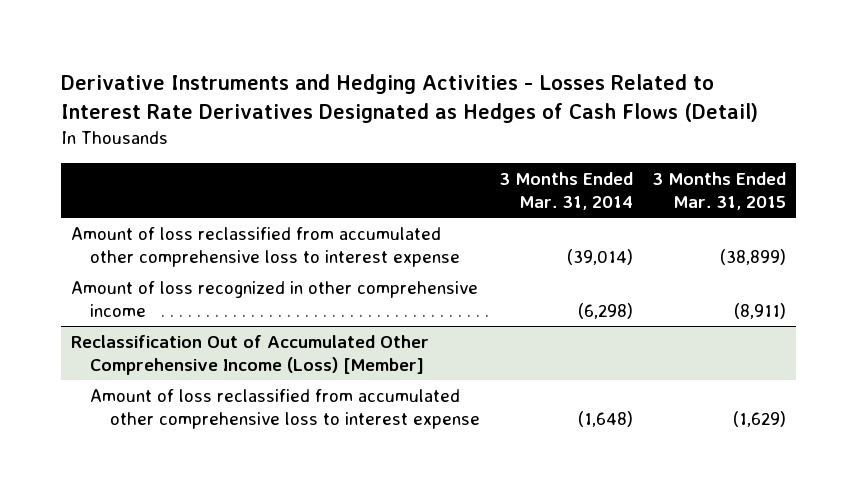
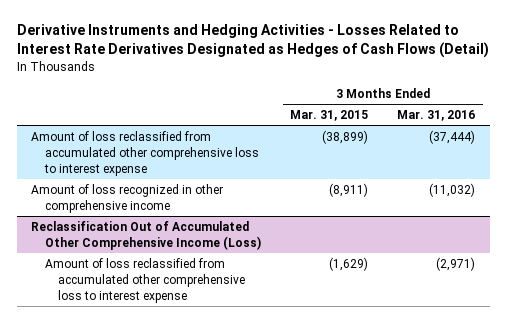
[499,171,634,210] 3 Months Ended Mar. 31, 2014 -> none
none -> [397,109,476,121] Mar. 31, 2016
[70,335,429,375] Reclassification Out of Accumulated Other Comprehensive Income (Loss) [Member] -> [31,220,261,250] Reclassification Out of Accumulated Other Comprehensive Income (Loss)

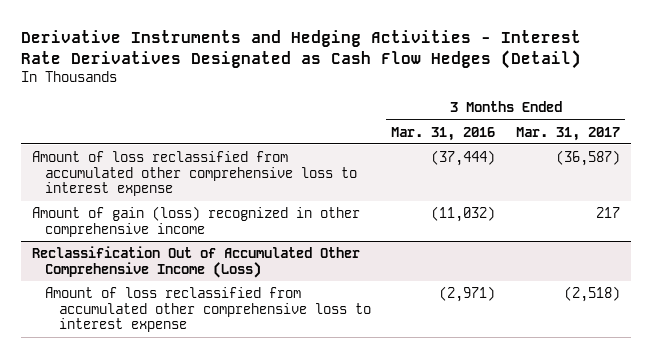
[16,24,489,59] Derivative Instruments and Hedging Activities - Losses Related to Interest Rate Derivatives Designated as Hedges of Cash Flows (Detail) -> [21,29,582,69] Derivative Instruments and Hedging Activities - Interest Rate Derivatives Designated as Cash Flow Hedges (Detail)
[290,109,369,121] Mar. 31, 2015 -> none
none -> [516,126,621,141] Mar. 31, 2017
[31,183,224,213] Amount of loss recognized in other comprehensive income -> [31,205,360,237] Amount of gain (loss) recognized in other comprehensive income

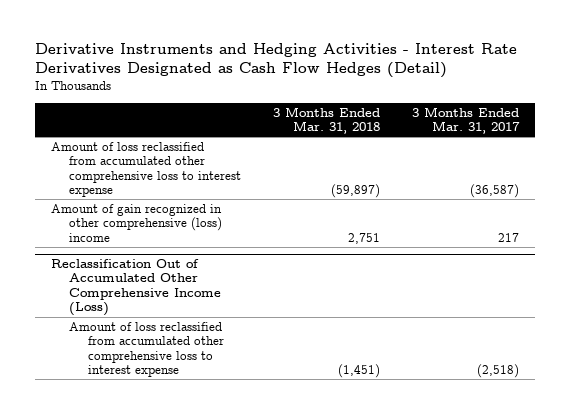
[391,126,496,141] Mar. 31, 2016 -> none
none -> [273,106,381,134] 3 Months Ended Mar. 31, 2018
[31,205,360,237] Amount of gain (loss) recognized in other comprehensive income -> [50,203,223,242] Amount of gain recognized in other comprehensive (loss) income

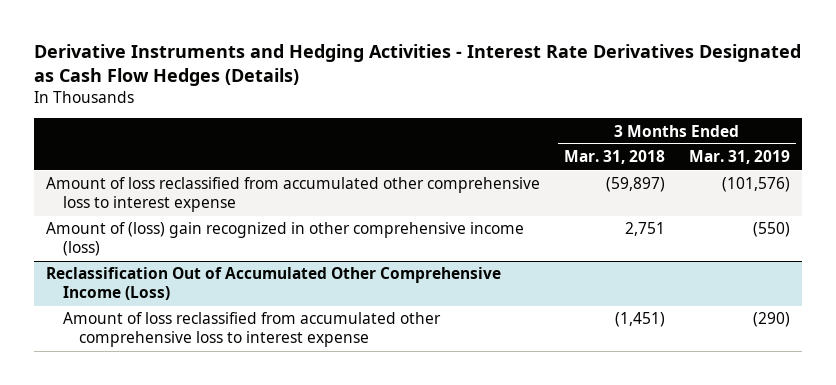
[34,43,517,79] Derivative Instruments and Hedging Activities - Interest Rate Derivatives Designated as Cash Flow Hedges (Detail) -> [33,43,801,86] Derivative Instruments and Hedging Activities - Interest Rate Derivatives Designated as Cash Flow Hedges (Details)
[412,106,521,134] 3 Months Ended Mar. 31, 2017 -> none
none -> [689,150,791,165] Mar. 31, 2019
[50,203,223,242] Amount of gain recognized in other comprehensive (loss) income -> [45,222,524,257] Amount of (loss) gain recognized in other comprehensive income (loss)

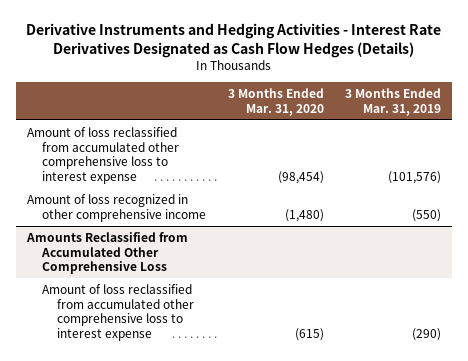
[563,150,665,165] Mar. 31, 2018 -> none
none -> [227,88,324,116] 3 Months Ended Mar. 31, 2020
[45,222,524,257] Amount of (loss) gain recognized in other comprehensive income (loss) -> [27,193,207,222] Amount of loss recognized in other comprehensive income
[45,267,501,301] Reclassification Out of Accumulated Other Comprehensive Income (Loss) -> [26,231,189,275] Amounts Reclassified from Accumulated Other Comprehensive Loss

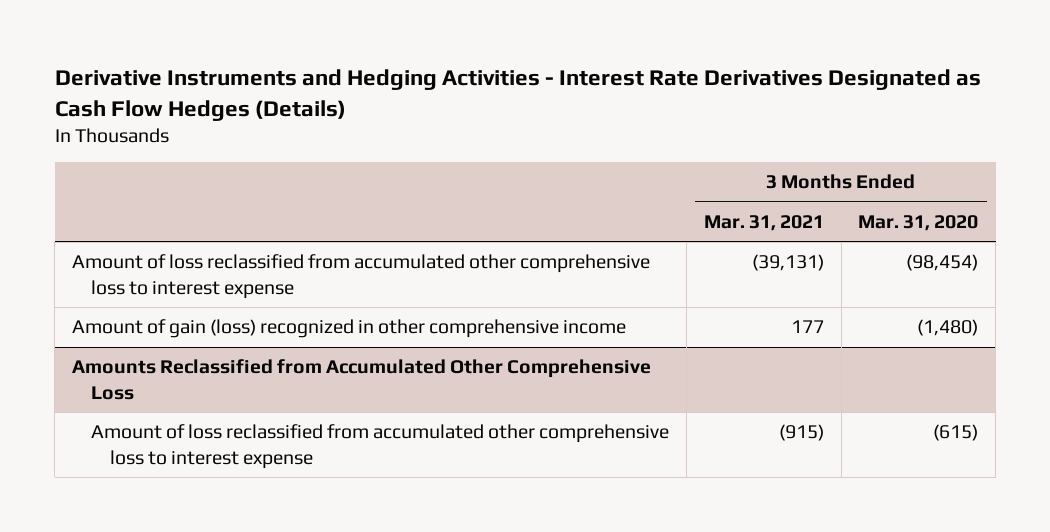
[345,88,442,116] 3 Months Ended Mar. 31, 2019 -> none
none -> [703,214,824,231] Mar. 31, 2021
[27,193,207,222] Amount of loss recognized in other comprehensive income -> [72,319,627,339] Amount of gain (loss) recognized in other comprehensive income

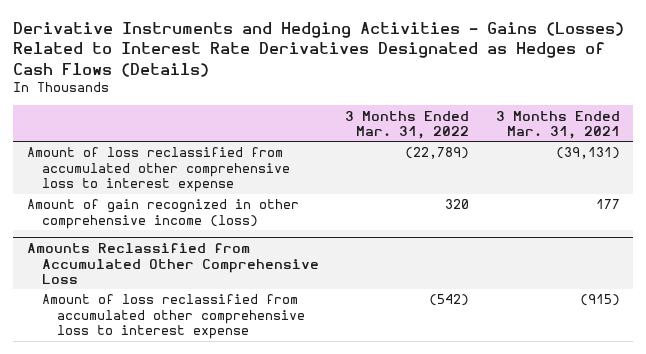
[54,69,981,121] Derivative Instruments and Hedging Activities - Interest Rate Derivatives Designated as Cash Flow Hedges (Details) -> [13,21,625,77] Derivative Instruments and Hedging Activities - Gains (Losses) Related to Interest Rate Derivatives Designated as Hedges of Cash Flows (Details)
[858,214,979,231] Mar. 31, 2020 -> none
none -> [345,110,470,140] 3 Months Ended Mar. 31, 2022
[72,319,627,339] Amount of gain (loss) recognized in other comprehensive income -> [26,199,299,229] Amount of gain recognized in other comprehensive income (loss)

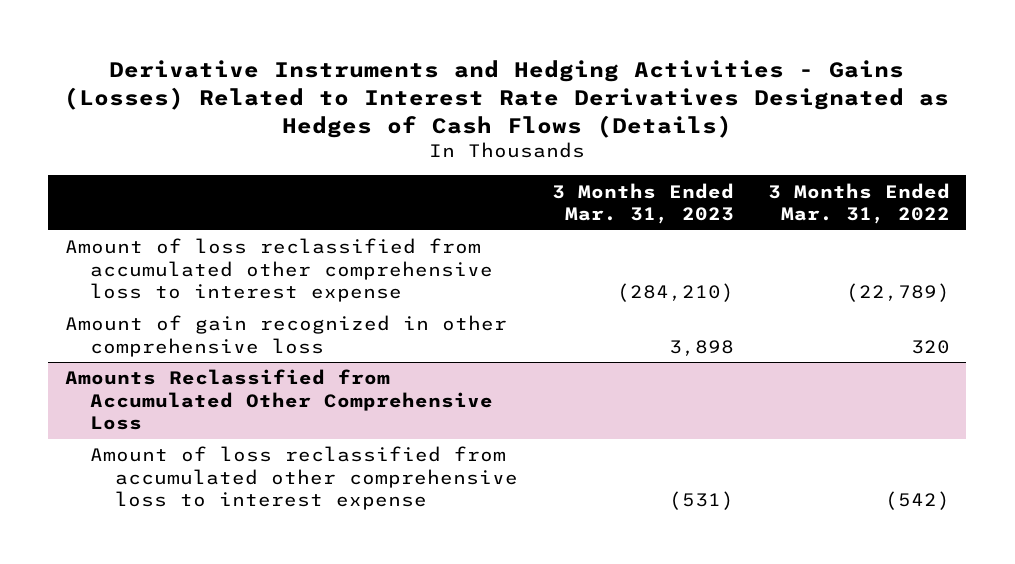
[495,110,620,140] 3 Months Ended Mar. 31, 2021 -> none
none -> [551,182,734,224] 3 Months Ended Mar. 31, 2023
[26,199,299,229] Amount of gain recognized in other comprehensive income (loss) -> [65,315,508,357] Amount of gain recognized in other comprehensive loss

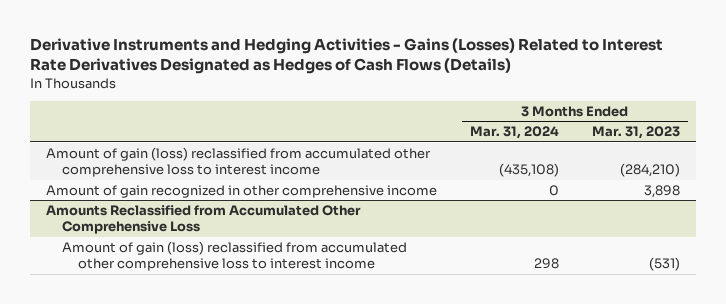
[767,182,950,224] 3 Months Ended Mar. 31, 2022 -> none
none -> [469,126,559,140] Mar. 31, 2024
[65,238,494,302] Amount of loss reclassified from accumulated other comprehensive loss to interest expense -> [46,146,432,178] Amount of gain (loss) reclassified from accumulated other comprehensive loss to interest income
[65,315,508,357] Amount of gain recognized in other comprehensive loss -> [46,184,438,198] Amount of gain recognized in other comprehensive income
[90,446,519,510] Amount of loss reclassified from accumulated other comprehensive loss to interest expense -> [61,240,407,272] Amount of gain (loss) reclassified from accumulated other comprehensive loss to interest income

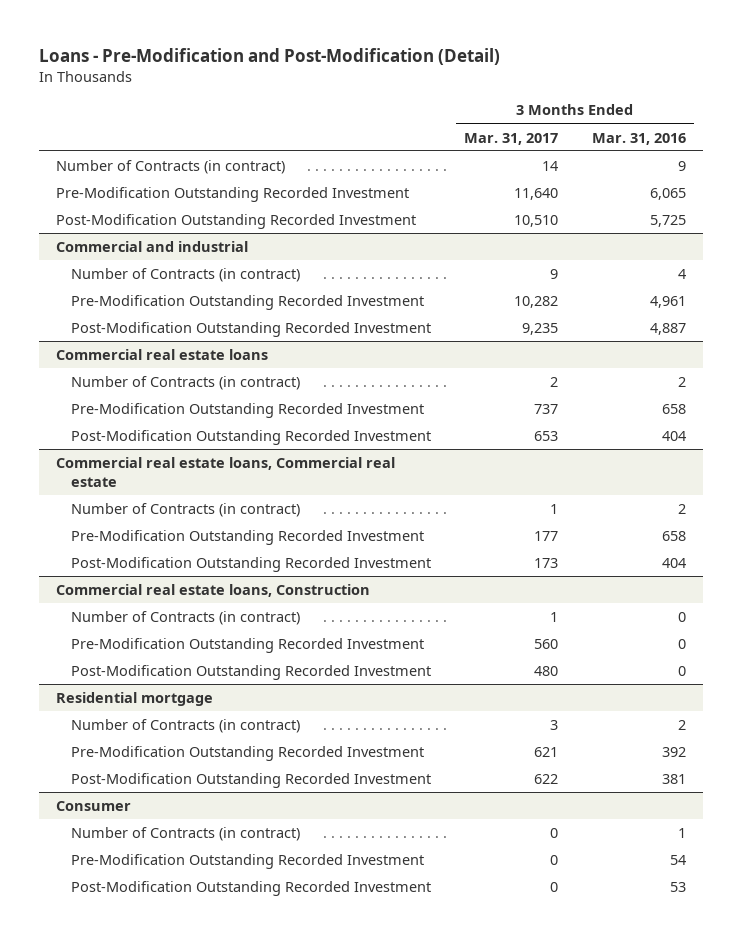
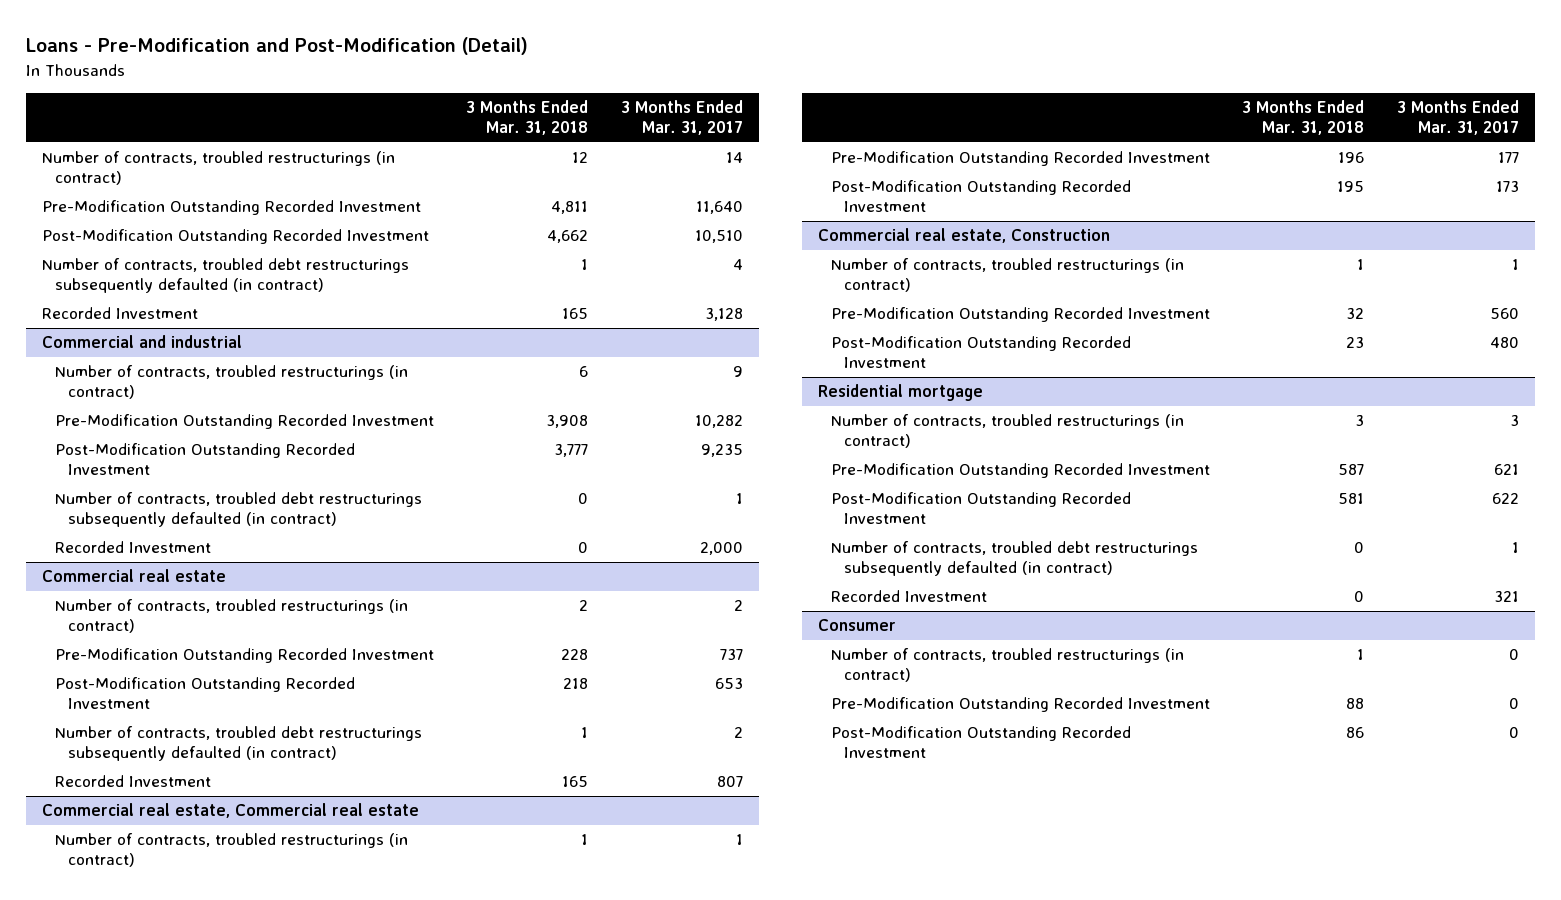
[591,132,686,145] Mar. 31, 2016 -> none
none -> [466,100,589,136] 3 Months Ended Mar. 31, 2018
[56,159,286,174] Number of Contracts (in contract) -> [41,151,395,186] Number of contracts, troubled restructurings (in contract)
none -> [41,258,409,294] Number of contracts, troubled debt restructurings subsequently defaulted (in contract)
none -> [41,307,198,320] Recorded Investment
[70,267,300,282] Number of Contracts (in contract) -> [54,365,408,400] Number of contracts, troubled restructurings (in contract)
none -> [54,492,422,528] Number of contracts, troubled debt restructurings subsequently defaulted (in contract)
none -> [54,541,211,554] Recorded Investment
[56,348,269,360] Commercial real estate loans -> [41,569,226,583] Commercial real estate
[70,375,300,390] Number of Contracts (in contract) -> [54,599,408,634] Number of contracts, troubled restructurings (in contract)
none -> [54,726,422,762] Number of contracts, troubled debt restructurings subsequently defaulted (in contract)
none -> [54,775,211,788] Recorded Investment
[56,456,396,487] Commercial real estate loans, Commercial real estate -> [41,803,419,819] Commercial real estate, Commercial real estate
[70,502,300,517] Number of Contracts (in contract) -> [54,833,408,868] Number of contracts, troubled restructurings (in contract)
[56,583,371,597] Commercial real estate loans, Construction -> [817,228,1110,244] Commercial real estate, Construction
[70,610,300,625] Number of Contracts (in contract) -> [831,258,1185,293] Number of contracts, troubled restructurings (in contract)
[70,718,300,733] Number of Contracts (in contract) -> [831,414,1185,449] Number of contracts, troubled restructurings (in contract)
none -> [831,541,1199,577] Number of contracts, troubled debt restructurings subsequently defaulted (in contract)
none -> [831,590,988,603] Recorded Investment
[70,826,300,841] Number of Contracts (in contract) -> [831,648,1185,683] Number of contracts, troubled restructurings (in contract)

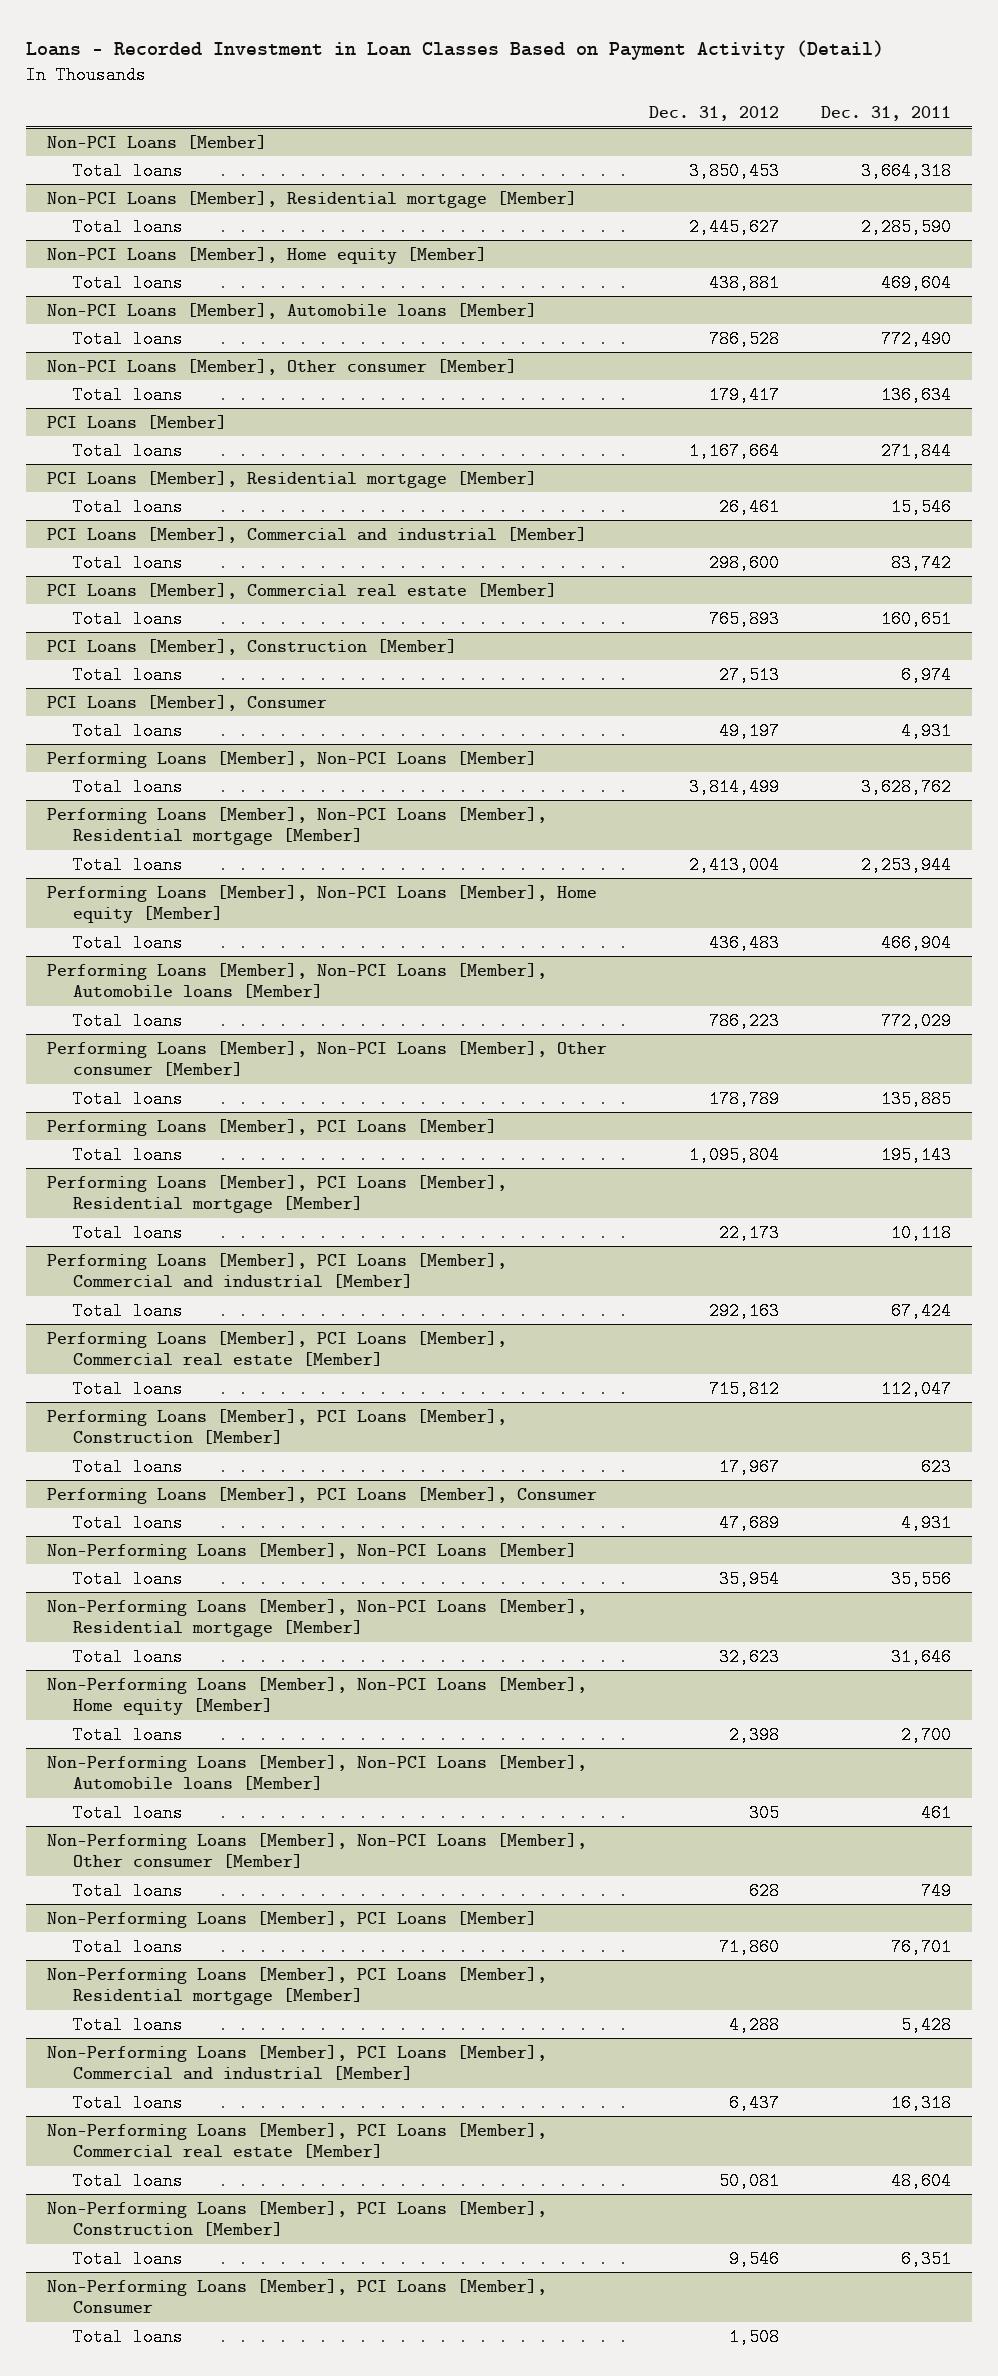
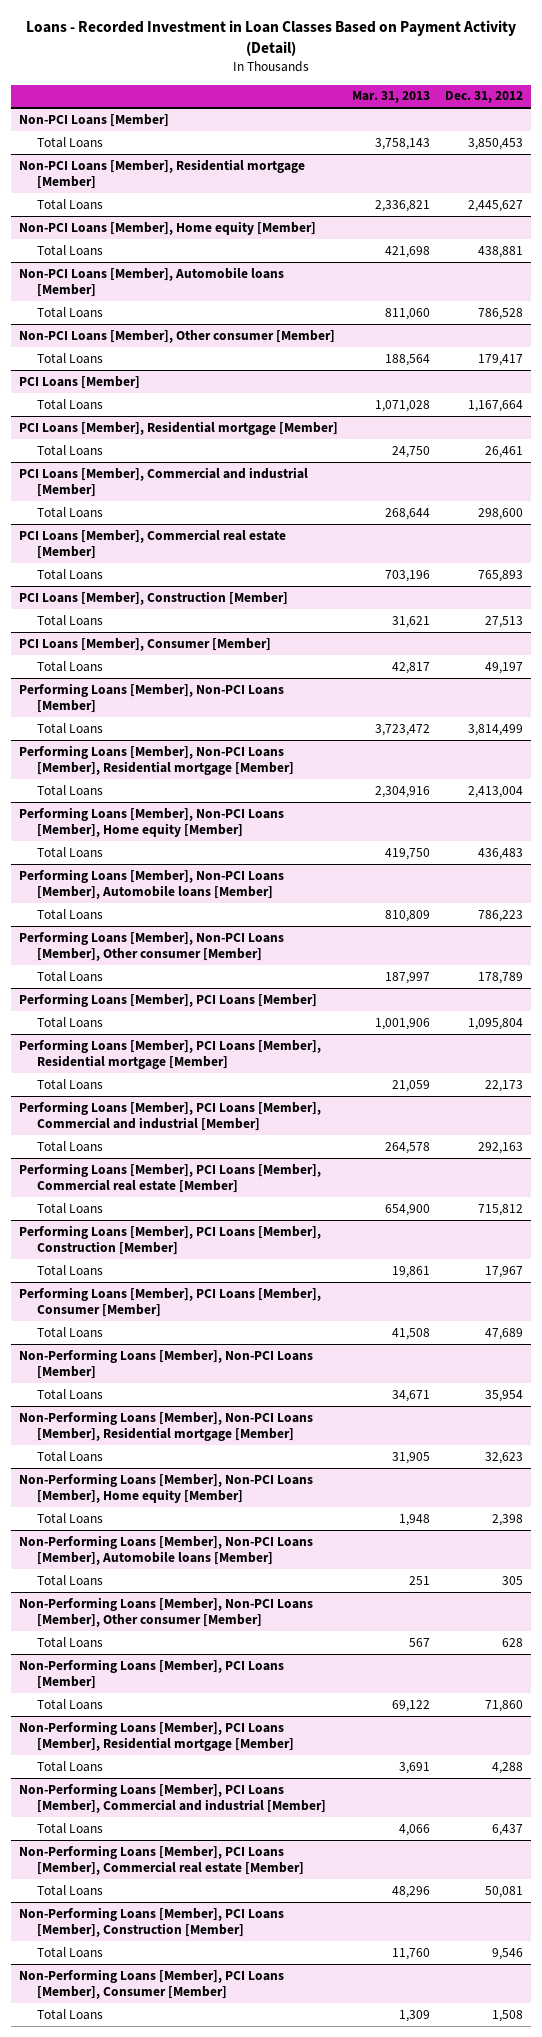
[820,105,951,121] Dec. 31, 2011 -> none
none -> [352,91,431,104] Mar. 31, 2013
[73,161,184,180] Total loans -> [36,136,103,148] Total Loans
[73,217,184,236] Total loans -> [36,198,103,210] Total Loans
[73,273,184,292] Total loans -> [36,244,103,256] Total Loans
[73,329,184,348] Total loans -> [36,306,103,318] Total Loans
[73,385,184,404] Total loans -> [36,352,103,364] Total Loans
[73,441,184,460] Total loans -> [36,398,103,410] Total Loans
[73,497,184,516] Total loans -> [36,444,103,456] Total Loans
[73,553,184,572] Total loans -> [36,506,103,518] Total Loans
[73,609,184,628] Total loans -> [36,568,103,580] Total Loans
[73,665,184,684] Total loans -> [36,614,103,626] Total Loans
[47,694,328,711] PCI Loans [Member], Consumer -> [18,637,271,651] PCI Loans [Member], Consumer [Member]
[73,721,184,740] Total loans -> [36,660,103,672] Total Loans
[73,777,184,796] Total loans -> [36,722,103,734] Total Loans
[73,855,184,874] Total loans -> [36,784,103,796] Total Loans
[73,933,184,952] Total loans -> [36,846,103,858] Total Loans
[73,1011,184,1030] Total loans -> [36,908,103,920] Total Loans
[73,1089,184,1108] Total loans -> [36,970,103,982] Total Loans
[73,1145,184,1164] Total loans -> [36,1016,103,1028] Total Loans
[73,1223,184,1242] Total loans -> [36,1078,103,1090] Total Loans
[73,1301,184,1320] Total loans -> [36,1140,103,1152] Total Loans
[73,1379,184,1398] Total loans -> [36,1202,103,1214] Total Loans
[73,1457,184,1476] Total loans -> [36,1264,103,1276] Total Loans
[47,1486,598,1504] Performing Loans [Member], PCI Loans [Member], Consumer -> [18,1286,321,1318] Performing Loans [Member], PCI Loans [Member], Consumer [Member]
[73,1513,184,1532] Total loans -> [36,1326,103,1338] Total Loans
[73,1569,184,1588] Total loans -> [36,1388,103,1400] Total Loans
[73,1647,184,1666] Total loans -> [36,1450,103,1462] Total Loans
[73,1725,184,1744] Total loans -> [36,1512,103,1524] Total Loans
[73,1803,184,1822] Total loans -> [36,1574,103,1586] Total Loans
[73,1881,184,1900] Total loans -> [36,1636,103,1648] Total Loans
[73,1937,184,1956] Total loans -> [36,1698,103,1710] Total Loans
[73,2015,184,2034] Total loans -> [36,1760,103,1772] Total Loans
[73,2093,184,2112] Total loans -> [36,1822,103,1834] Total Loans
[73,2171,184,2190] Total loans -> [36,1884,103,1896] Total Loans
[73,2249,184,2268] Total loans -> [36,1946,103,1958] Total Loans
[47,2278,548,2314] Non-Performing Loans [Member], PCI Loans [Member], Consumer -> [18,1968,284,2000] Non-Performing Loans [Member], PCI Loans [Member], Consumer [Member]
[73,2327,184,2346] Total loans -> [36,2008,103,2020] Total Loans

